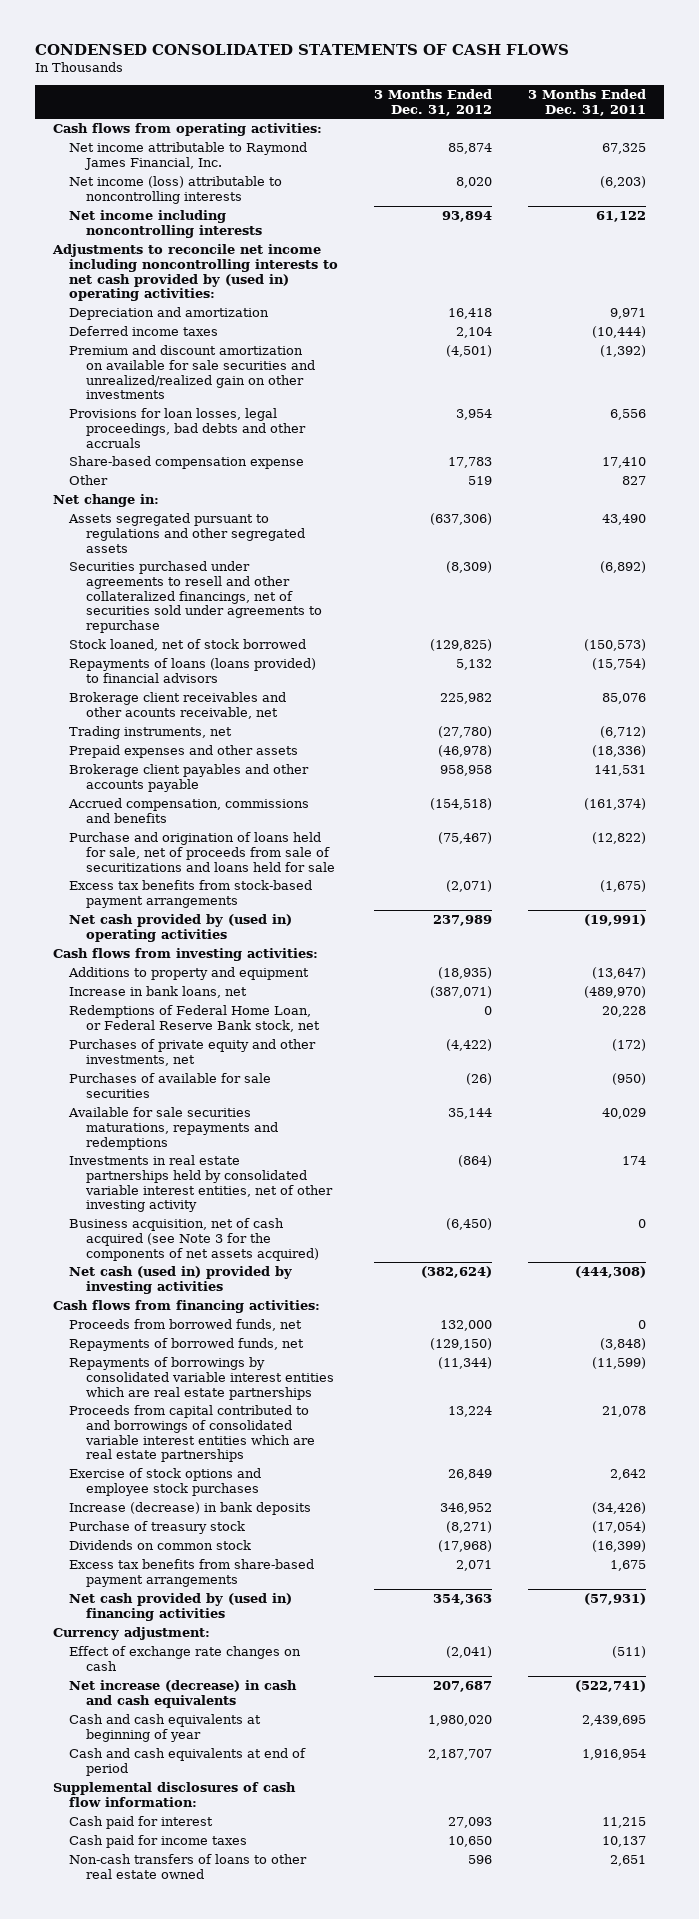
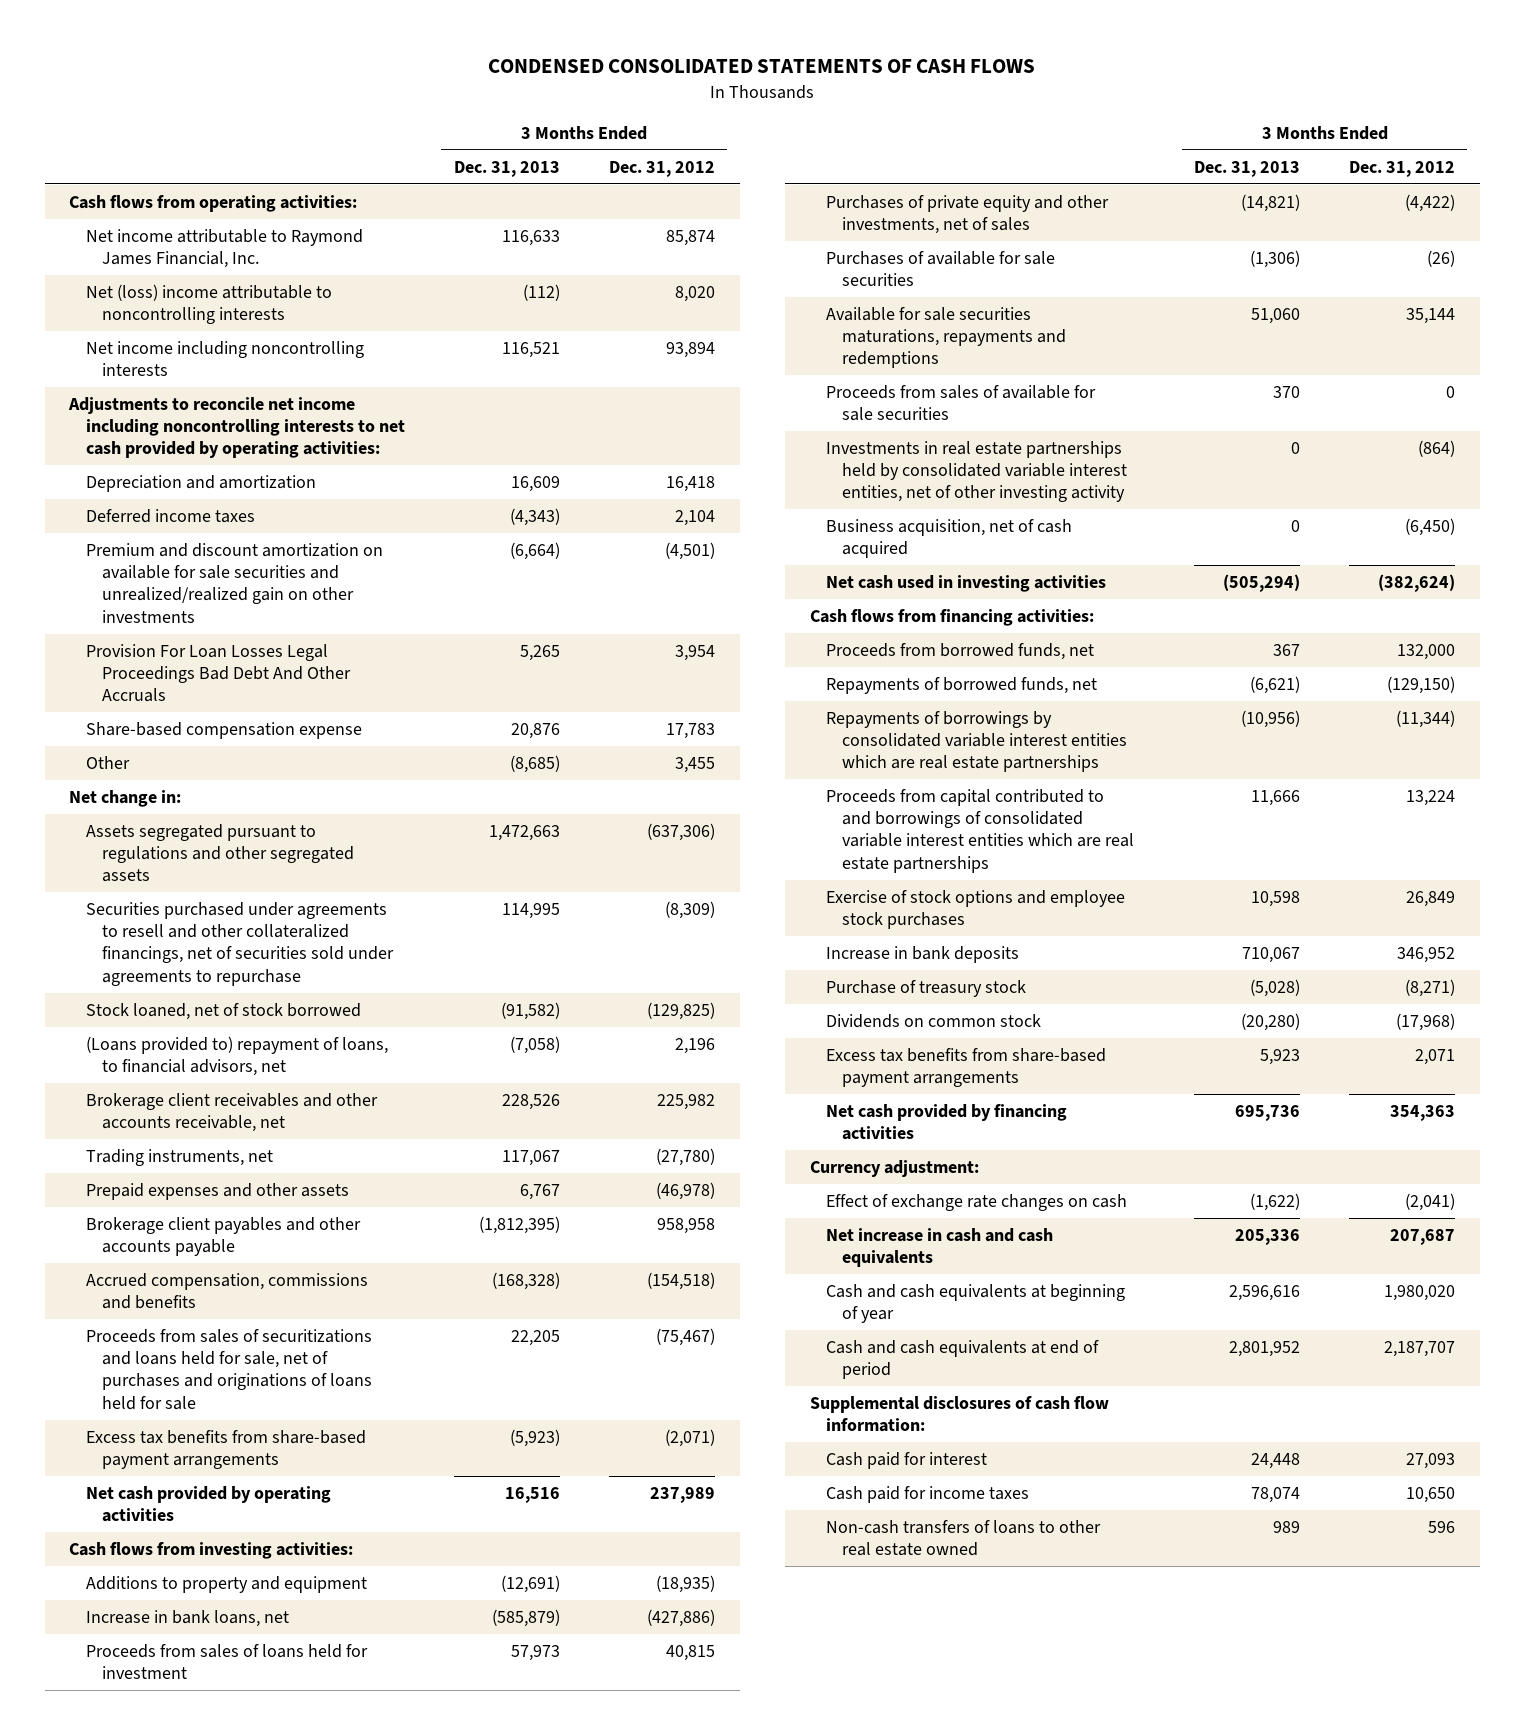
[527,88,646,116] 3 Months Ended Dec. 31, 2011 -> none
none -> [453,160,560,177] Dec. 31, 2013
[69,176,283,204] Net income (loss) attributable to noncontrolling interests -> [85,283,332,325] Net (loss) income attributable to noncontrolling interests
[51,244,339,302] Adjustments to reconcile net income including noncontrolling interests to net cash provided by (used in) operating activities: -> [68,396,405,459] Adjustments to reconcile net income including noncontrolling interests to net cash provided by operating activities:
[69,408,306,448] Provisions for loan losses, legal proceedings, bad debts and other accruals -> [85,643,351,703] Provision For Loan Losses Legal Proceedings Bad Debt And Other Accruals
[468,476,493,486] 519 -> [674,756,715,773] 3,455
[69,658,317,683] Repayments of loans (loans provided) to financial advisors -> [85,1035,388,1077] (Loans provided to) repayment of loans, to financial advisors, net
[456,659,493,671] 5,132 -> [674,1037,715,1054] 2,196
[69,692,287,719] Brokerage client receivables and other acounts receivable, net -> [85,1092,378,1133] Brokerage client receivables and other accounts receivable, net
[69,832,335,872] Purchase and origination of loans held for sale, net of proceeds from sale of securitizations and loans held for sale -> [85,1328,372,1410] Proceeds from sales of securitizations and loans held for sale, net of purchases and originations of loans held for sale
[69,880,313,908] Excess tax benefits from stock-based payment arrangements -> [85,1429,366,1470] Excess tax benefits from share-based payment arrangements
[69,914,293,942] Net cash provided by (used in) operating activities -> [85,1485,331,1523] Net cash provided by operating activities
[69,1005,320,1032] Redemptions of Federal Home Loan, or Federal Reserve Bank stock, net -> none
[430,986,493,999] (387,071) -> [646,1608,715,1627] (427,886)
none -> [85,1643,368,1680] Proceeds from sales of loans held for investment
[69,1039,317,1066] Purchases of private equity and other investments, net -> [825,194,1109,235] Purchases of private equity and other investments, net of sales
none -> [825,384,1096,422] Proceeds from sales of available for sale securities
[69,1218,319,1261] Business acquisition, net of cash acquired (see Note 3 for the components of net assets acquired) -> [825,518,1072,559] Business acquisition, net of cash acquired
[69,1266,293,1294] Net cash (used in) provided by investing activities -> [825,574,1106,592] Net cash used in investing activities
[69,1502,312,1516] Increase (decrease) in bank deposits -> [825,945,1019,963] Increase in bank deposits
[69,1593,293,1621] Net cash provided by (used in) financing activities -> [825,1103,1067,1141] Net cash provided by financing activities
[69,1680,298,1708] Net increase (decrease) in cash and cash equivalents -> [825,1227,1053,1268] Net increase in cash and cash equivalents

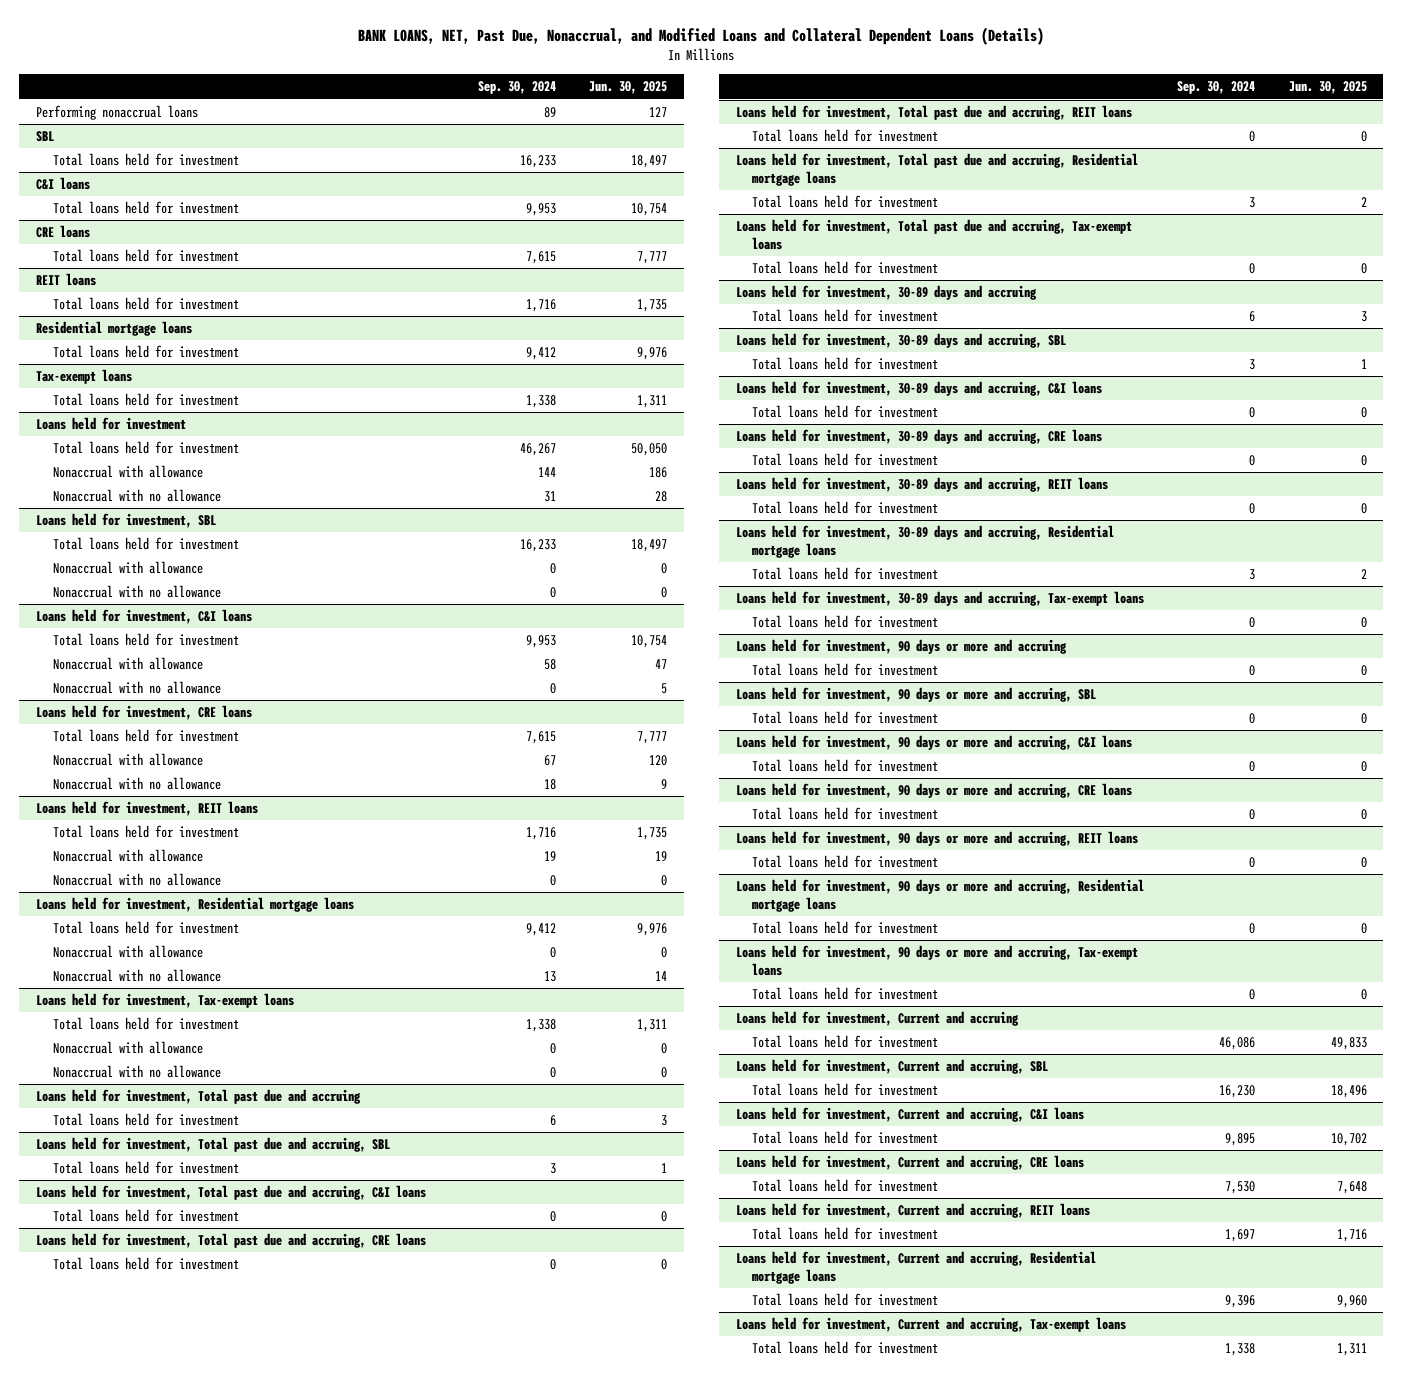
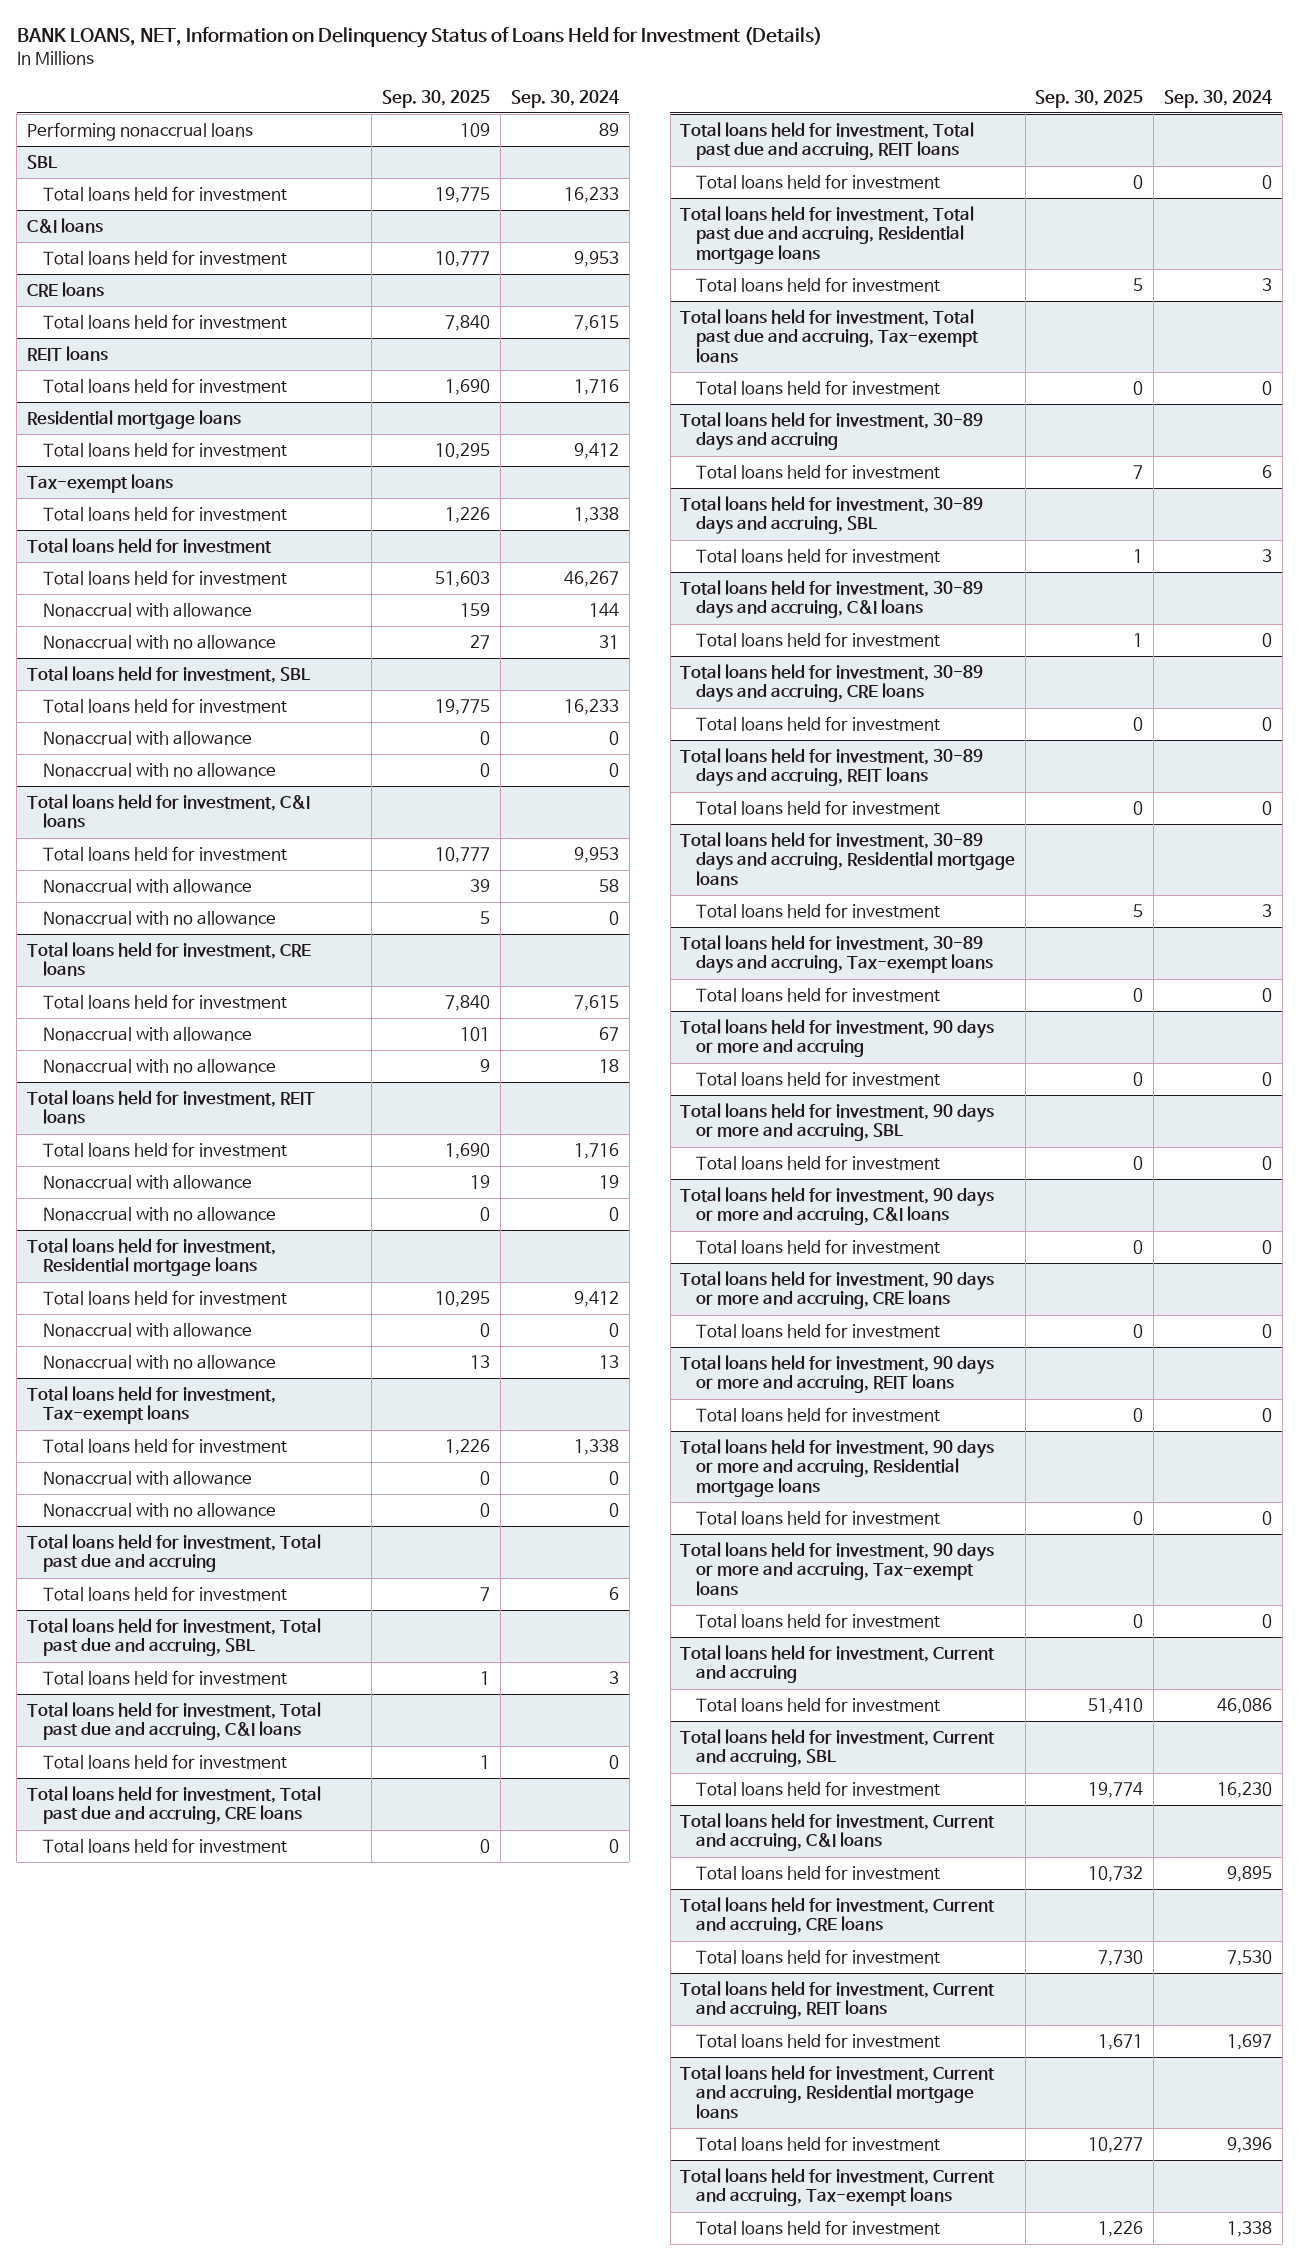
[358,27,1045,46] BANK LOANS, NET, Past Due, Nonaccrual, and Modified Loans and Collateral Dependent Loans (Details) -> [16,27,822,49] BANK LOANS, NET, Information on Delinquency Status of Loans Held for Investment (Details)
[589,81,668,95] Jun. 30, 2025 -> none
none -> [382,89,491,108] Sep. 30, 2025
[36,417,187,431] Loans held for investment -> [27,538,273,554] Total loans held for investment
[36,513,217,529] Loans held for investment, SBL -> [27,666,311,684] Total loans held for investment, SBL
[36,609,253,625] Loans held for investment, C&I loans -> [27,794,311,829] Total loans held for investment, C&I loans
[36,705,253,721] Loans held for investment, CRE loans -> [27,942,312,977] Total loans held for investment, CRE loans
[36,801,259,817] Loans held for investment, REIT loans -> [27,1090,316,1125] Total loans held for investment, REIT loans
[36,897,355,913] Loans held for investment, Residential mortgage loans -> [27,1238,277,1277] Total loans held for investment, Residential mortgage loans
[36,993,295,1009] Loans held for investment, Tax-exempt loans -> [27,1386,277,1425] Total loans held for investment, Tax-exempt loans
[36,1089,362,1105] Loans held for investment, Total past due and accruing -> [27,1534,322,1573] Total loans held for investment, Total past due and accruing
[36,1137,391,1153] Loans held for investment, Total past due and accruing, SBL -> [27,1618,322,1657] Total loans held for investment, Total past due and accruing, SBL
[36,1185,427,1201] Loans held for investment, Total past due and accruing, C&I loans -> [27,1702,322,1741] Total loans held for investment, Total past due and accruing, C&I loans
[36,1233,427,1249] Loans held for investment, Total past due and accruing, CRE loans -> [27,1786,322,1825] Total loans held for investment, Total past due and accruing, CRE loans
[735,105,1132,121] Loans held for investment, Total past due and accruing, REIT loans -> [680,122,975,161] Total loans held for investment, Total past due and accruing, REIT loans
[735,153,1138,186] Loans held for investment, Total past due and accruing, Residential mortgage loans -> [680,206,975,264] Total loans held for investment, Total past due and accruing, Residential mortgage loans
[735,219,1132,250] Loans held for investment, Total past due and accruing, Tax-exempt loans -> [680,309,979,363] Total loans held for investment, Total past due and accruing, Tax-exempt loans
[735,285,1037,301] Loans held for investment, 30-89 days and accruing -> [680,412,984,451] Total loans held for investment, 30-89 days and accruing
[735,333,1066,349] Loans held for investment, 30-89 days and accruing, SBL -> [680,496,984,535] Total loans held for investment, 30-89 days and accruing, SBL
[735,381,1102,397] Loans held for investment, 30-89 days and accruing, C&I loans -> [680,580,984,619] Total loans held for investment, 30-89 days and accruing, C&I loans
[735,429,1102,445] Loans held for investment, 30-89 days and accruing, CRE loans -> [680,664,984,703] Total loans held for investment, 30-89 days and accruing, CRE loans
[735,477,1108,493] Loans held for investment, 30-89 days and accruing, REIT loans -> [680,748,984,787] Total loans held for investment, 30-89 days and accruing, REIT loans
[735,525,1114,558] Loans held for investment, 30-89 days and accruing, Residential mortgage loans -> [680,832,1015,886] Total loans held for investment, 30-89 days and accruing, Residential mortgage loans
[735,591,1144,607] Loans held for investment, 30-89 days and accruing, Tax-exempt loans -> [680,935,993,974] Total loans held for investment, 30-89 days and accruing, Tax-exempt loans
[735,639,1067,655] Loans held for investment, 90 days or more and accruing -> [680,1019,995,1058] Total loans held for investment, 90 days or more and accruing
[735,687,1096,703] Loans held for investment, 90 days or more and accruing, SBL -> [680,1103,995,1142] Total loans held for investment, 90 days or more and accruing, SBL
[735,735,1132,751] Loans held for investment, 90 days or more and accruing, C&I loans -> [680,1187,995,1226] Total loans held for investment, 90 days or more and accruing, C&I loans
[735,783,1132,799] Loans held for investment, 90 days or more and accruing, CRE loans -> [680,1271,995,1310] Total loans held for investment, 90 days or more and accruing, CRE loans
[735,831,1138,847] Loans held for investment, 90 days or more and accruing, REIT loans -> [680,1355,995,1394] Total loans held for investment, 90 days or more and accruing, REIT loans
[735,879,1144,912] Loans held for investment, 90 days or more and accruing, Residential mortgage loans -> [680,1439,995,1497] Total loans held for investment, 90 days or more and accruing, Residential mortgage loans
[735,945,1138,976] Loans held for investment, 90 days or more and accruing, Tax-exempt loans -> [680,1542,995,1596] Total loans held for investment, 90 days or more and accruing, Tax-exempt loans
[735,1011,1019,1027] Loans held for investment, Current and accruing -> [680,1645,996,1684] Total loans held for investment, Current and accruing
[735,1059,1048,1075] Loans held for investment, Current and accruing, SBL -> [680,1729,996,1768] Total loans held for investment, Current and accruing, SBL
[735,1107,1084,1123] Loans held for investment, Current and accruing, C&I loans -> [680,1813,996,1852] Total loans held for investment, Current and accruing, C&I loans
[735,1155,1084,1171] Loans held for investment, Current and accruing, CRE loans -> [680,1897,996,1936] Total loans held for investment, Current and accruing, CRE loans
[735,1203,1090,1219] Loans held for investment, Current and accruing, REIT loans -> [680,1981,996,2020] Total loans held for investment, Current and accruing, REIT loans
[735,1251,1096,1284] Loans held for investment, Current and accruing, Residential mortgage loans -> [680,2065,996,2119] Total loans held for investment, Current and accruing, Residential mortgage loans
[735,1317,1126,1333] Loans held for investment, Current and accruing, Tax-exempt loans -> [680,2168,996,2207] Total loans held for investment, Current and accruing, Tax-exempt loans

